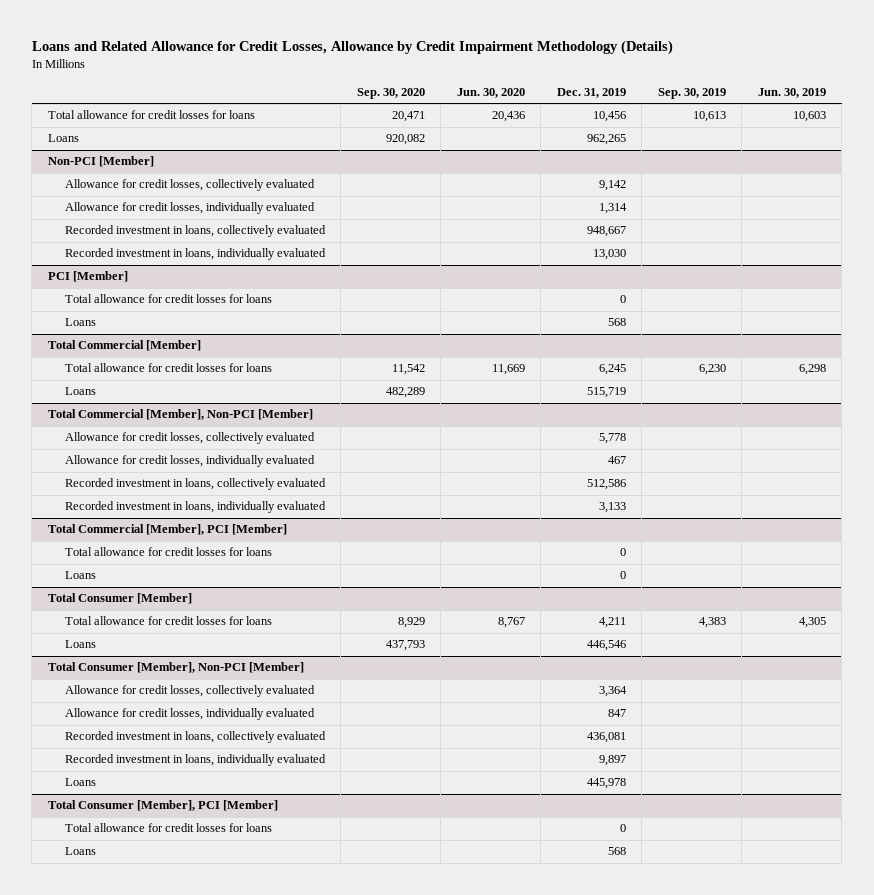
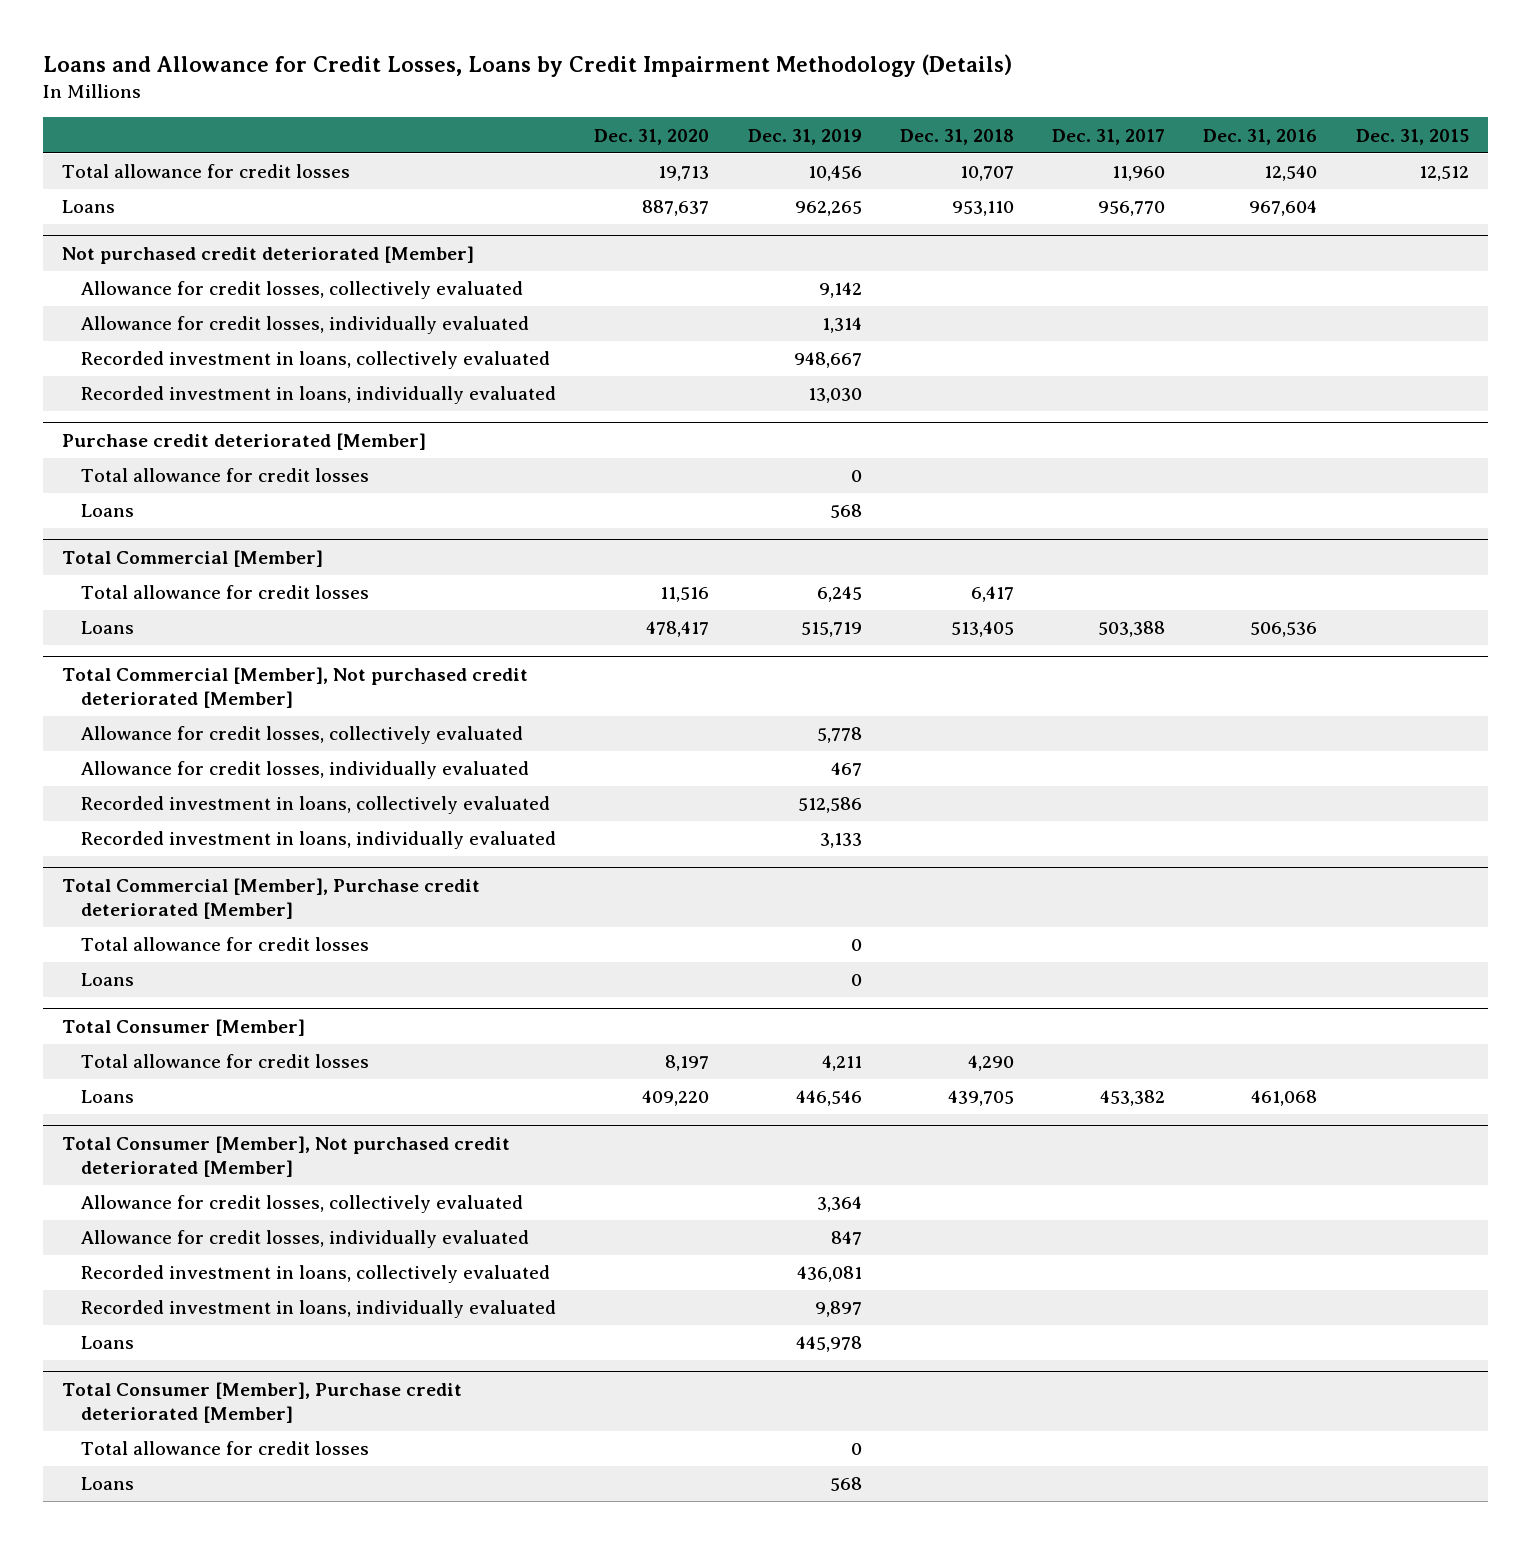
[31,40,673,56] Loans and Related Allowance for Credit Losses, Allowance by Credit Impairment Methodology (Details) -> [42,54,1012,78] Loans and Allowance for Credit Losses, Loans by Credit Impairment Methodology (Details)
[356,88,425,100] Sep. 30, 2020 -> none
[456,88,525,99] Jun. 30, 2020 -> none
[657,88,726,100] Sep. 30, 2019 -> none
[757,88,826,99] Jun. 30, 2019 -> none
none -> [594,128,710,145] Dec. 31, 2020
none -> [899,128,1014,145] Dec. 31, 2018
none -> [1052,128,1166,145] Dec. 31, 2017
none -> [1203,128,1318,145] Dec. 31, 2016
none -> [1355,128,1469,145] Dec. 31, 2015
[47,110,255,120] Total allowance for credit losses for loans -> [61,164,350,179] Total allowance for credit losses
[47,156,154,168] Non-PCI [Member] -> [61,246,474,265] Not purchased credit deteriorated [Member]
[47,271,128,283] PCI [Member] -> [61,433,426,451] Purchase credit deteriorated [Member]
[64,294,272,304] Total allowance for credit losses for loans -> [81,468,370,483] Total allowance for credit losses
[64,363,272,373] Total allowance for credit losses for loans -> [81,585,370,600] Total allowance for credit losses
[47,409,313,421] Total Commercial [Member], Non-PCI [Member] -> none
none -> [61,667,528,708] Total Commercial [Member], Not purchased credit deteriorated [Member]
[47,524,287,536] Total Commercial [Member], PCI [Member] -> none
none -> [61,878,480,919] Total Commercial [Member], Purchase credit deteriorated [Member]
[64,547,272,557] Total allowance for credit losses for loans -> [81,937,370,952] Total allowance for credit losses
[64,616,272,626] Total allowance for credit losses for loans -> [81,1054,370,1069] Total allowance for credit losses
[47,662,304,674] Total Consumer [Member], Non-PCI [Member] -> none
none -> [61,1136,510,1177] Total Consumer [Member], Not purchased credit deteriorated [Member]
[47,800,278,812] Total Consumer [Member], PCI [Member] -> none
none -> [61,1382,462,1423] Total Consumer [Member], Purchase credit deteriorated [Member]
[64,823,272,833] Total allowance for credit losses for loans -> [81,1441,370,1456] Total allowance for credit losses

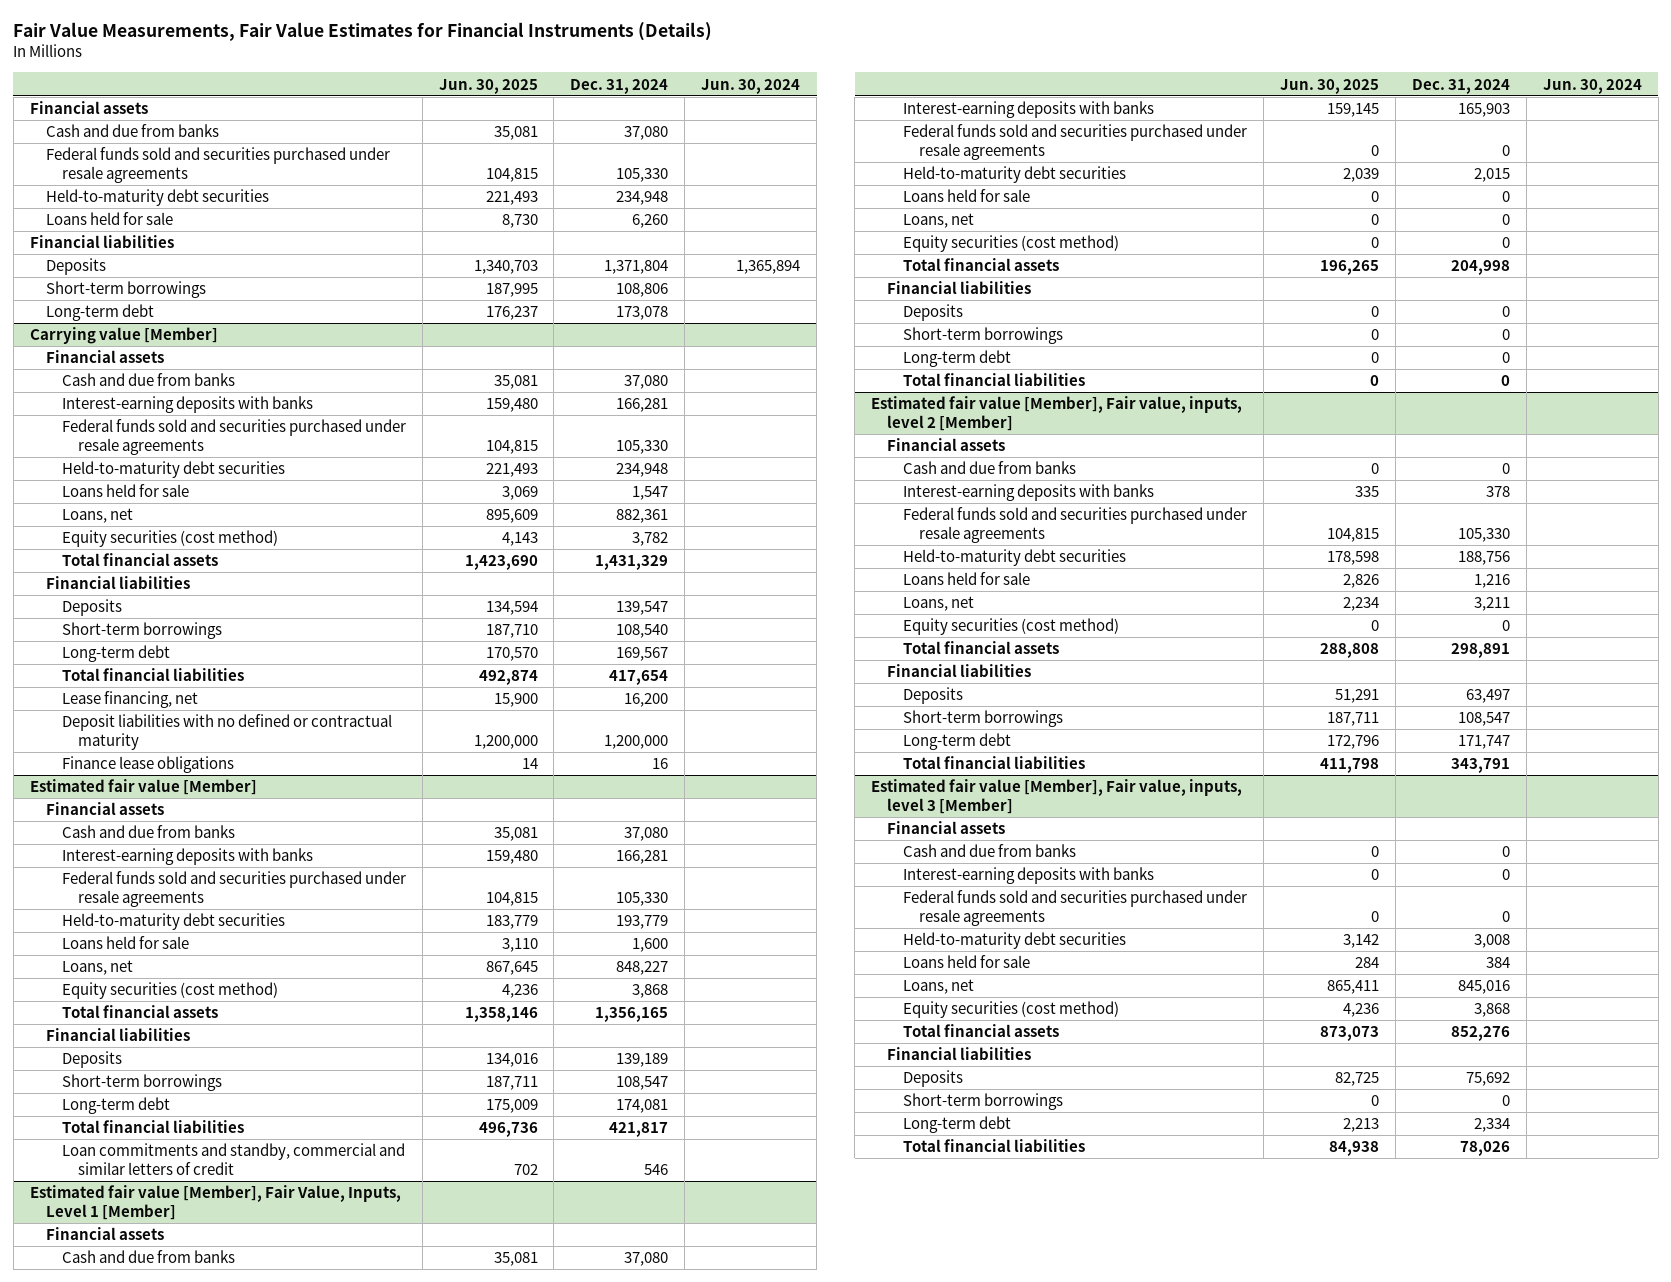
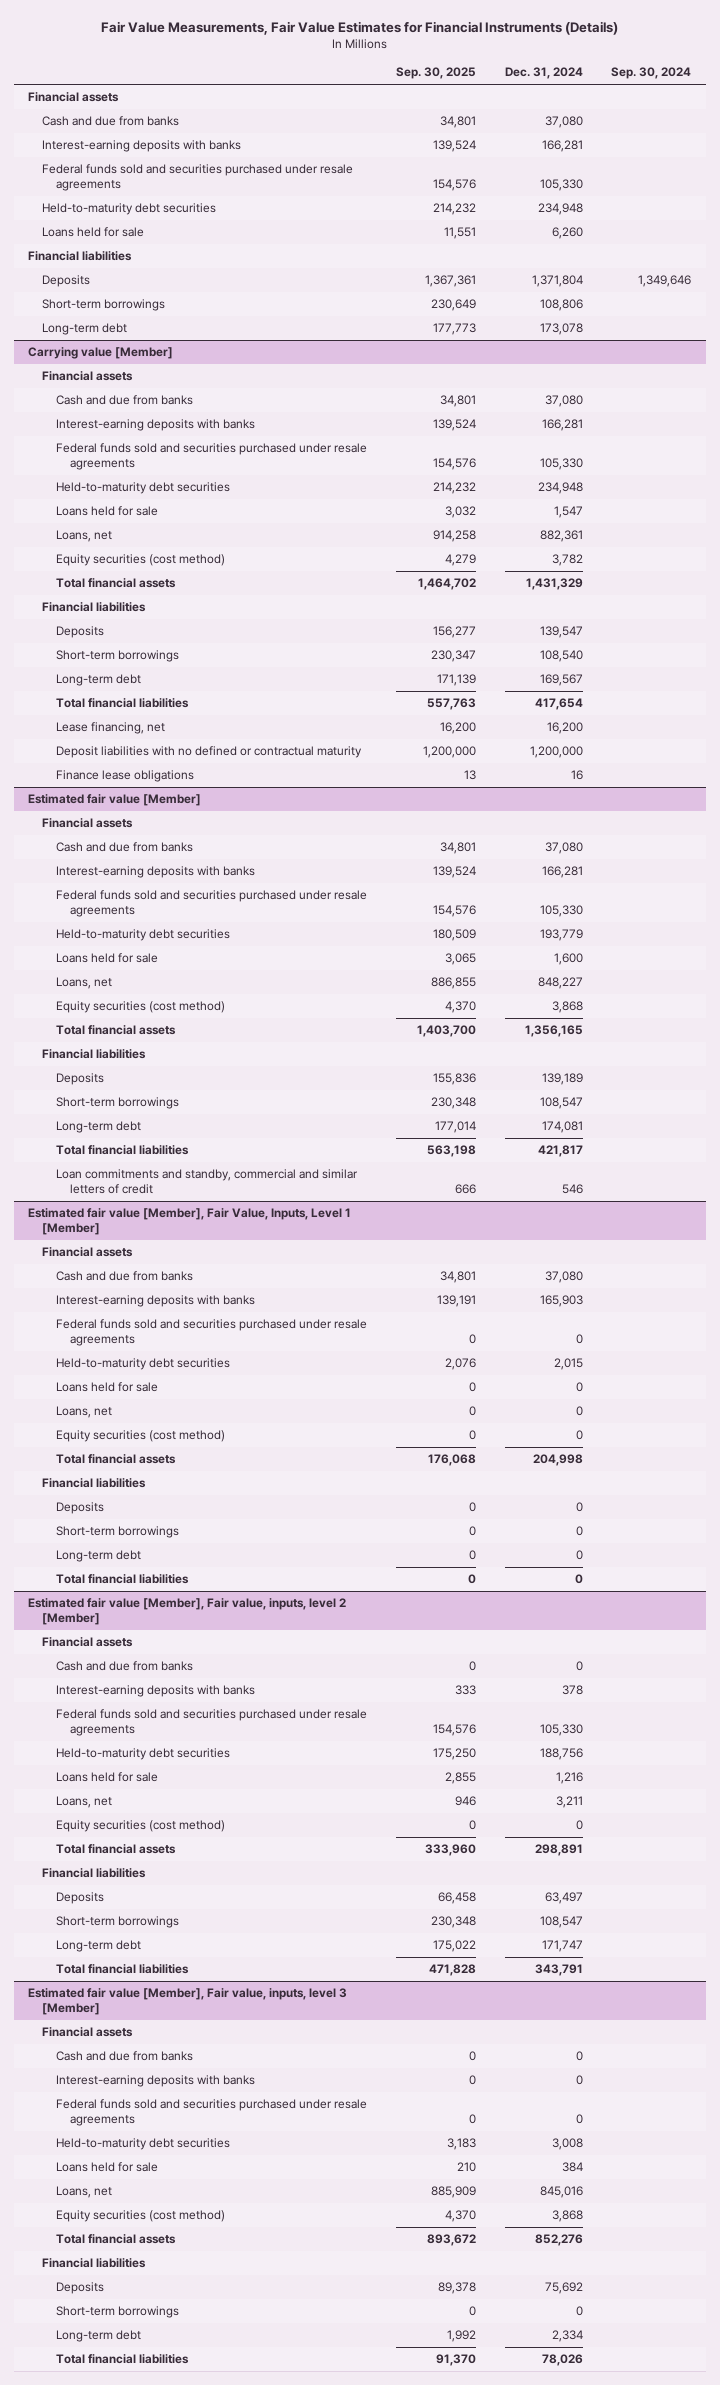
[438,78,538,94] Jun. 30, 2025 -> none
[701,78,801,94] Jun. 30, 2024 -> none
none -> [395,67,476,80] Sep. 30, 2025
none -> [611,67,692,80] Sep. 30, 2024
none -> [42,140,242,153] Interest-earning deposits with banks

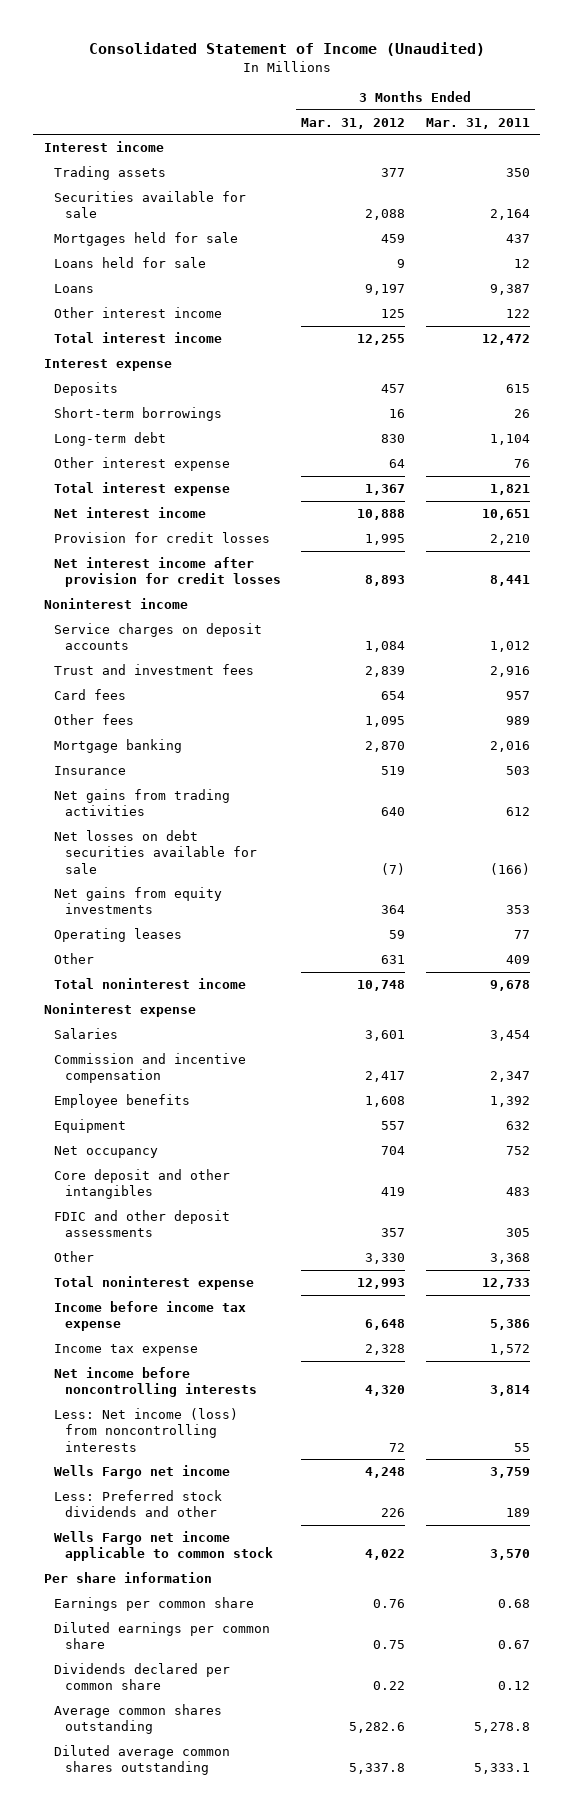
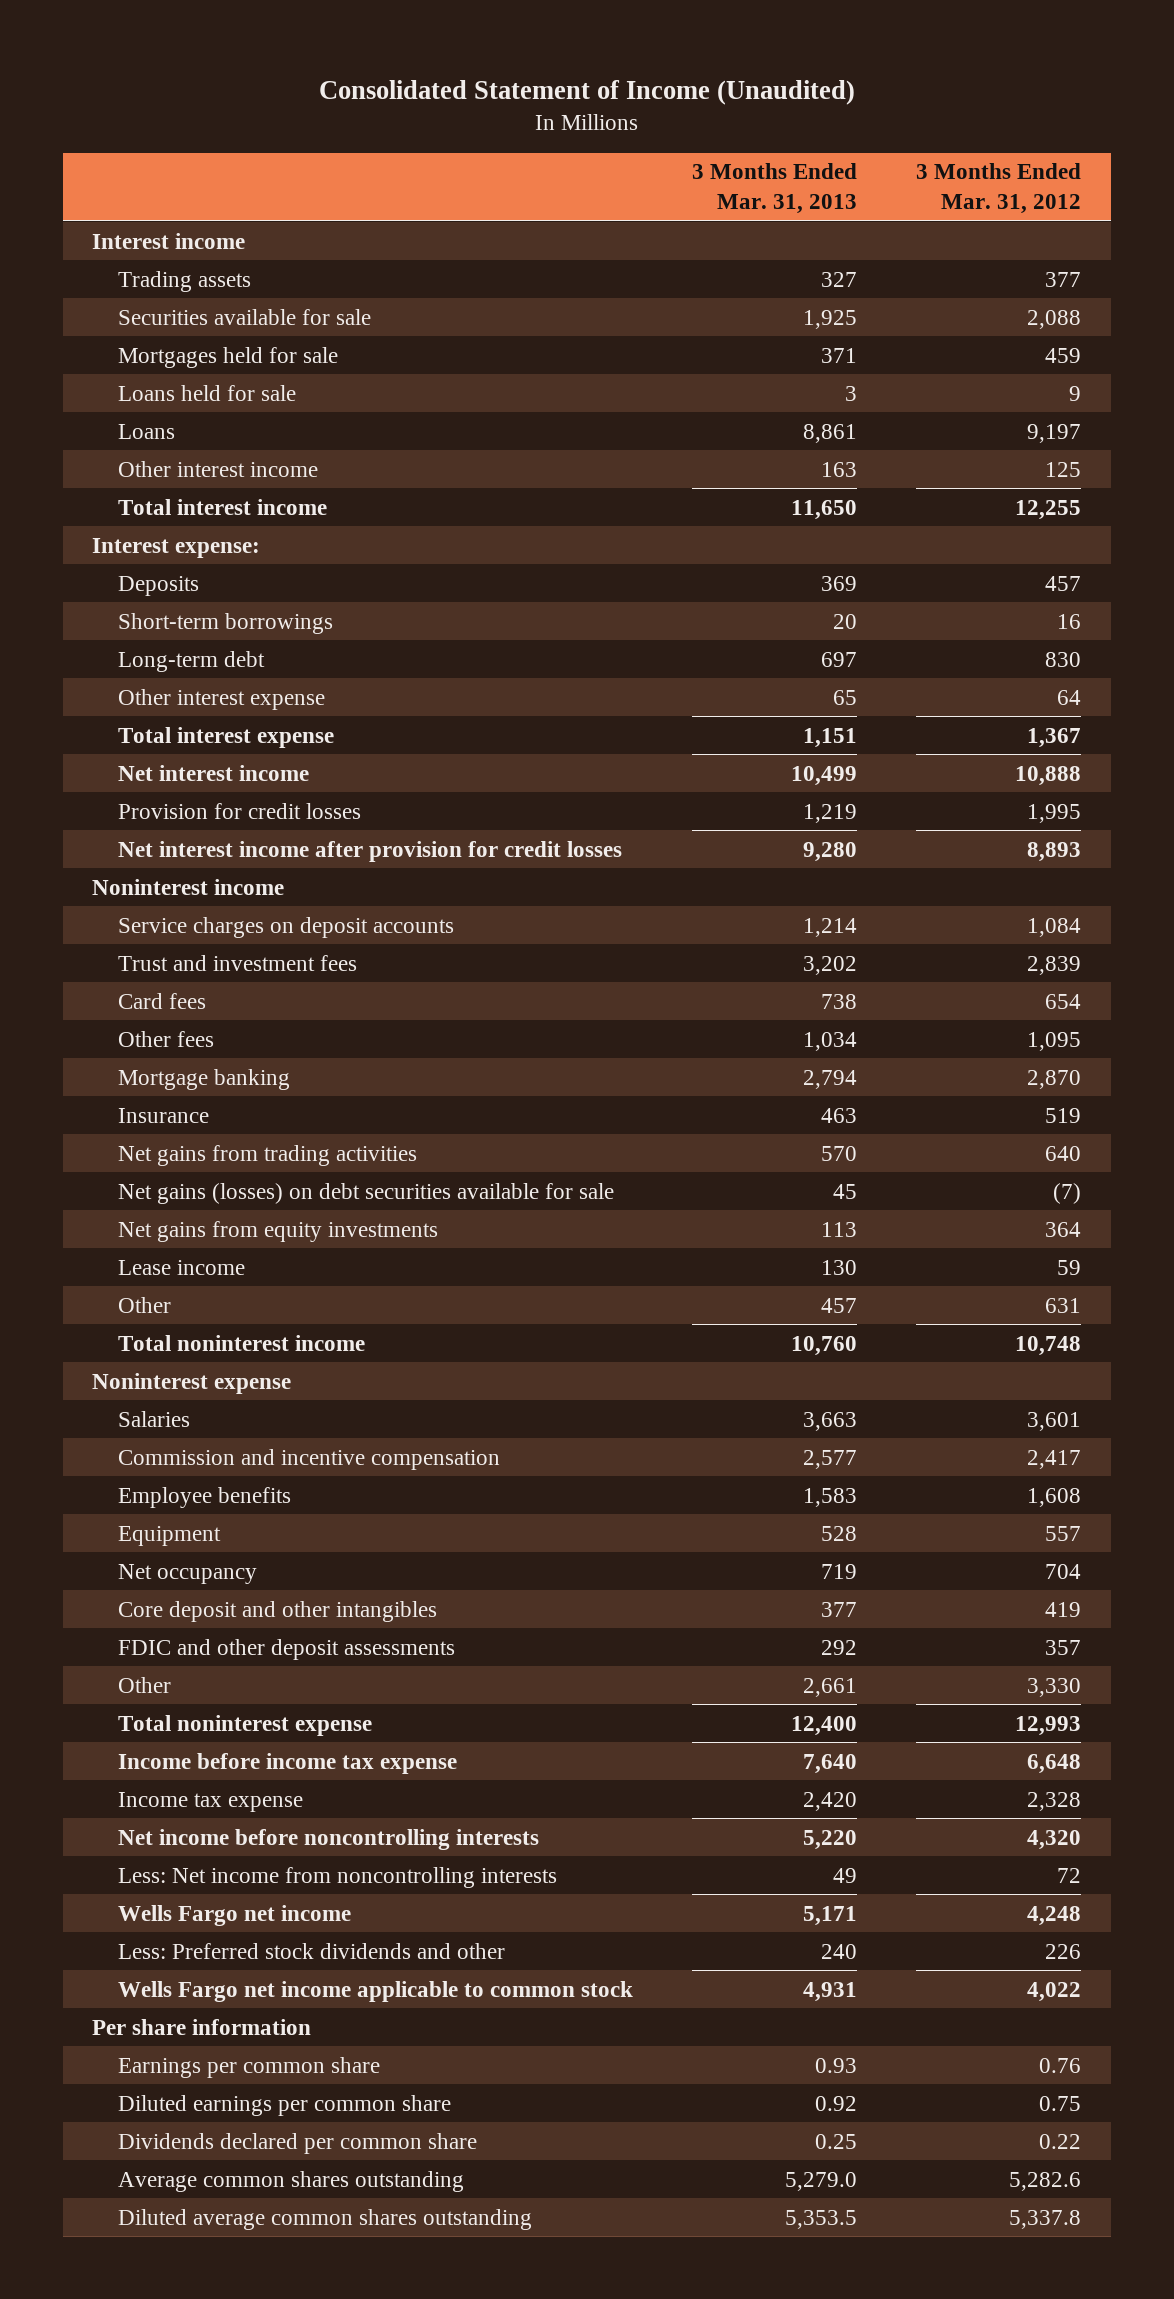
[425,117,530,129] Mar. 31, 2011 -> none
none -> [691,163,857,215] 3 Months Ended Mar. 31, 2013
[43,359,172,372] Interest expense -> [92,537,261,558] Interest expense:
[54,830,257,874] Net losses on debt securities available for sale -> [117,1182,614,1204] Net gains (losses) on debt securities available for sale
[54,928,183,943] Operating leases -> [117,1259,245,1275] Lease income
[54,1408,239,1452] Less: Net income (loss) from noncontrolling interests -> [117,1866,557,1888] Less: Net income from noncontrolling interests

